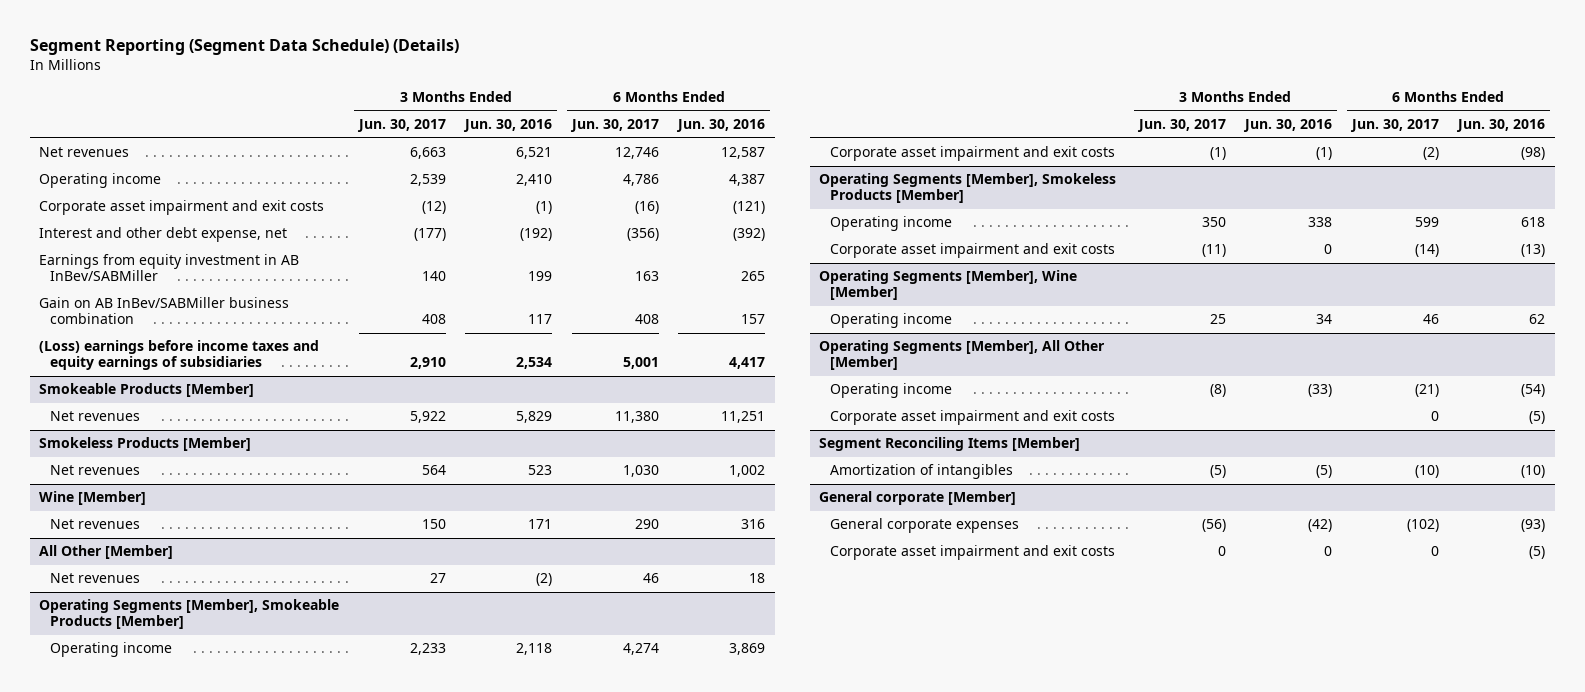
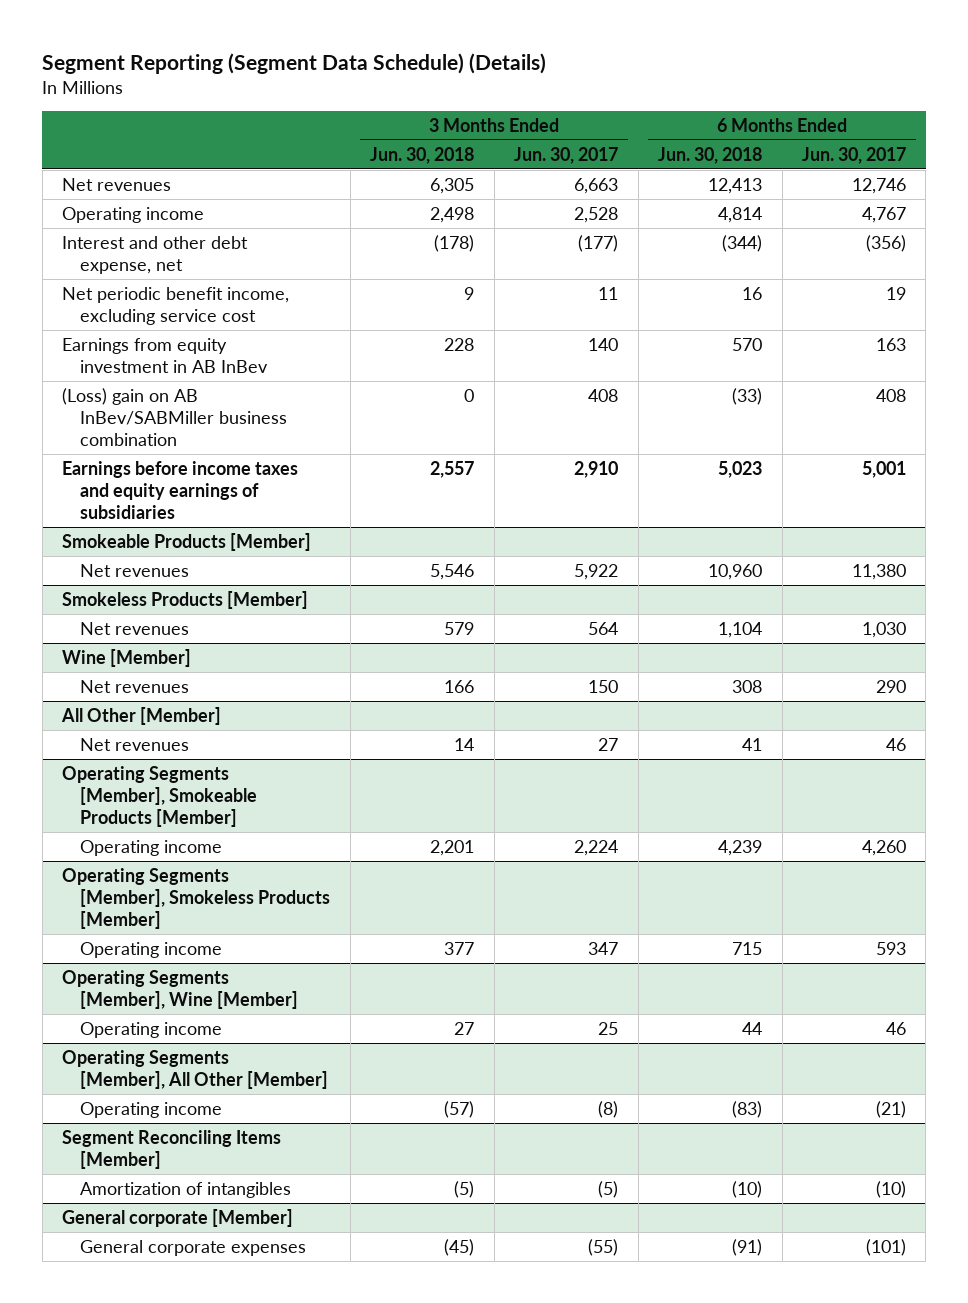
[463,119,553,133] Jun. 30, 2016 -> none
[676,119,766,133] Jun. 30, 2016 -> none
none -> [370,146,475,164] Jun. 30, 2018
none -> [658,146,763,164] Jun. 30, 2018
[39,200,325,216] Corporate asset impairment and exit costs -> none
[409,174,446,187] 2,539 -> [574,206,619,223] 2,528
[622,174,659,187] 4,786 -> [861,206,906,223] 4,767
none -> [62,286,290,325] Net periodic benefit income, excluding service cost
[39,254,300,282] Earnings from equity investment in AB InBev/SABMiller -> [62,337,269,373] Earnings from equity investment in AB InBev
[39,297,290,325] Gain on AB InBev/SABMiller business combination -> [62,387,288,447] (Loss) gain on AB InBev/SABMiller business combination
[39,340,320,371] (Loss) earnings before income taxes and equity earnings of subsidiaries -> [62,460,299,520] Earnings before income taxes and equity earnings of subsidiaries
[829,146,1115,162] Corporate asset impairment and exit costs -> none
[409,643,446,656] 2,233 -> [574,839,619,856] 2,224
[622,643,659,656] 4,274 -> [861,839,906,856] 4,260
[829,243,1115,259] Corporate asset impairment and exit costs -> none
[1201,217,1226,228] 350 -> [588,941,619,955] 347
[1414,217,1439,228] 599 -> [875,941,906,955] 593
[829,410,1115,426] Corporate asset impairment and exit costs -> none
[829,545,1115,561] Corporate asset impairment and exit costs -> none
[1201,519,1226,533] (56) -> [588,1238,619,1256] (55)
[1406,519,1439,533] (102) -> [865,1238,906,1256] (101)

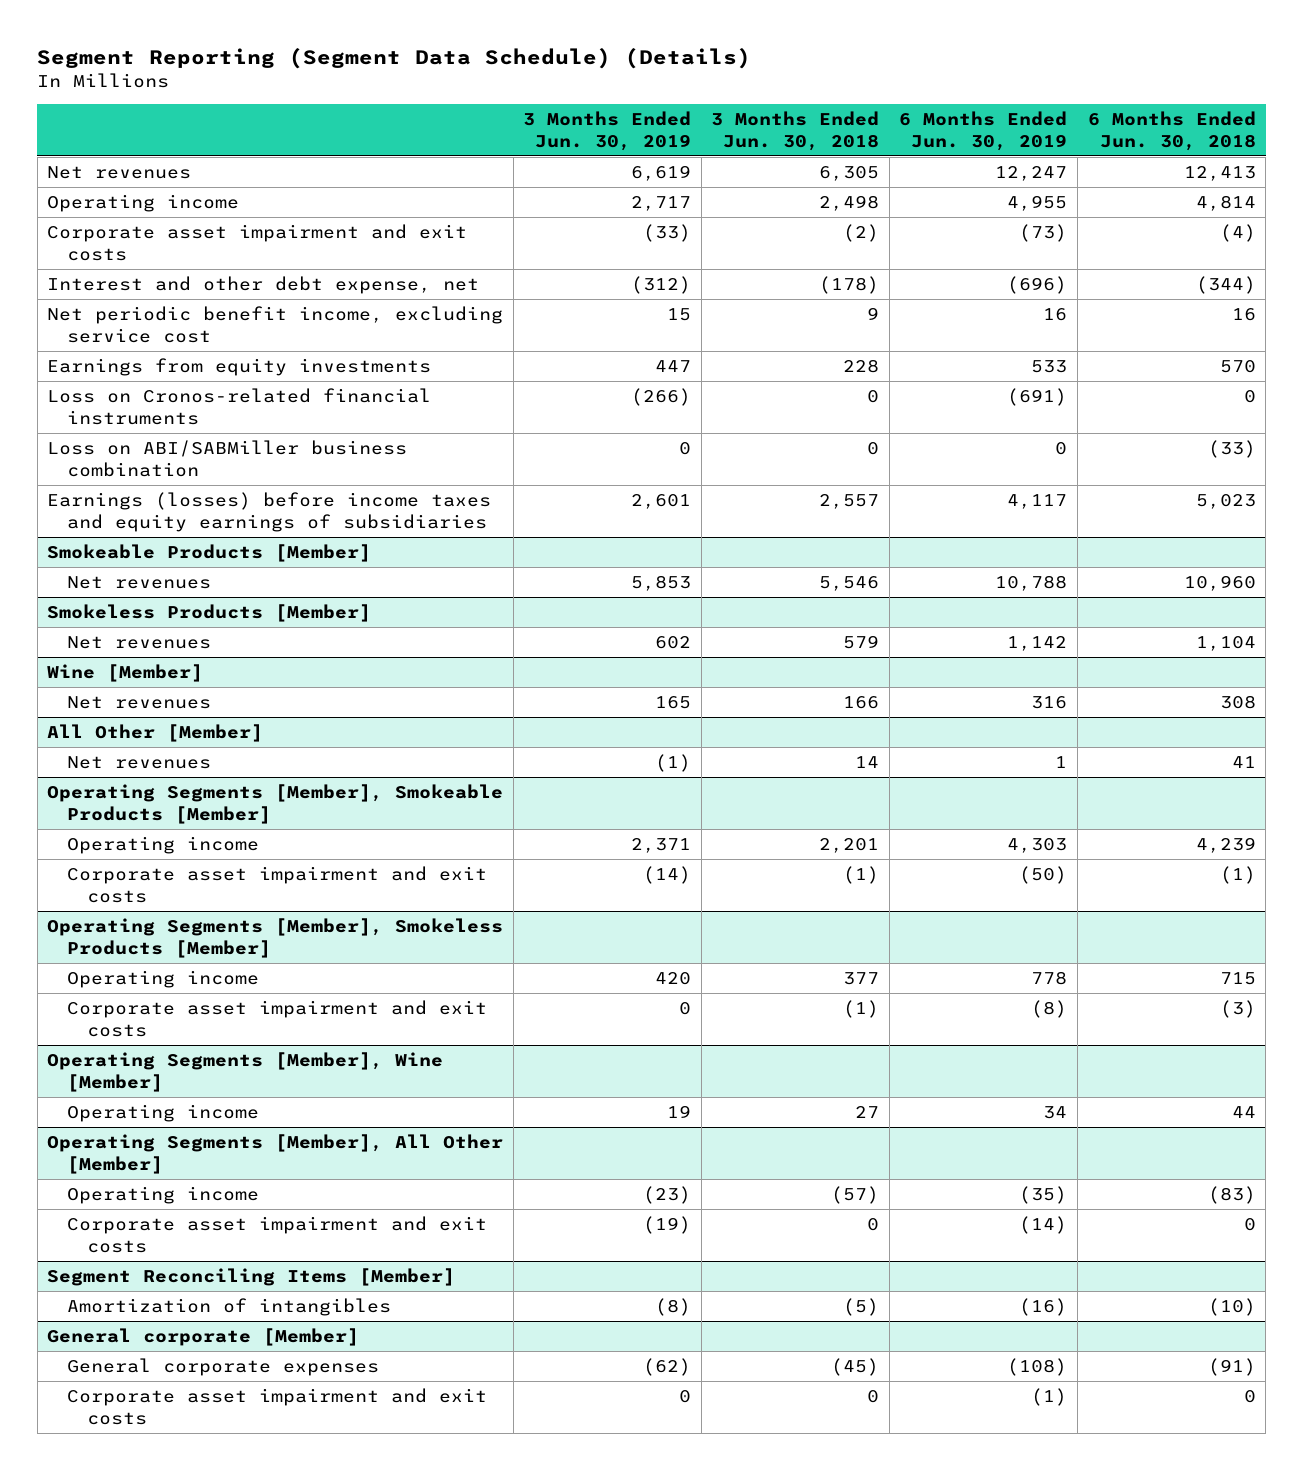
[514,146,619,164] Jun. 30, 2017 -> none
[801,146,906,164] Jun. 30, 2017 -> none
none -> [523,110,692,151] 3 Months Ended Jun. 30, 2019
none -> [899,110,1068,151] 6 Months Ended Jun. 30, 2019
none -> [47,224,468,261] Corporate asset impairment and exit costs
[62,337,269,373] Earnings from equity investment in AB InBev -> [47,358,432,377] Earnings from equity investments
none -> [47,388,432,425] Loss on Cronos-related financial instruments
[62,387,288,447] (Loss) gain on AB InBev/SABMiller business combination -> [47,440,408,477] Loss on ABI/SABMiller business combination
[62,460,299,520] Earnings before income taxes and equity earnings of subsidiaries -> [47,492,492,532] Earnings (losses) before income taxes and equity earnings of subsidiaries
none -> [66,866,487,903] Corporate asset impairment and exit costs
none -> [66,1000,487,1037] Corporate asset impairment and exit costs
none -> [66,1216,487,1253] Corporate asset impairment and exit costs
none -> [66,1388,487,1425] Corporate asset impairment and exit costs

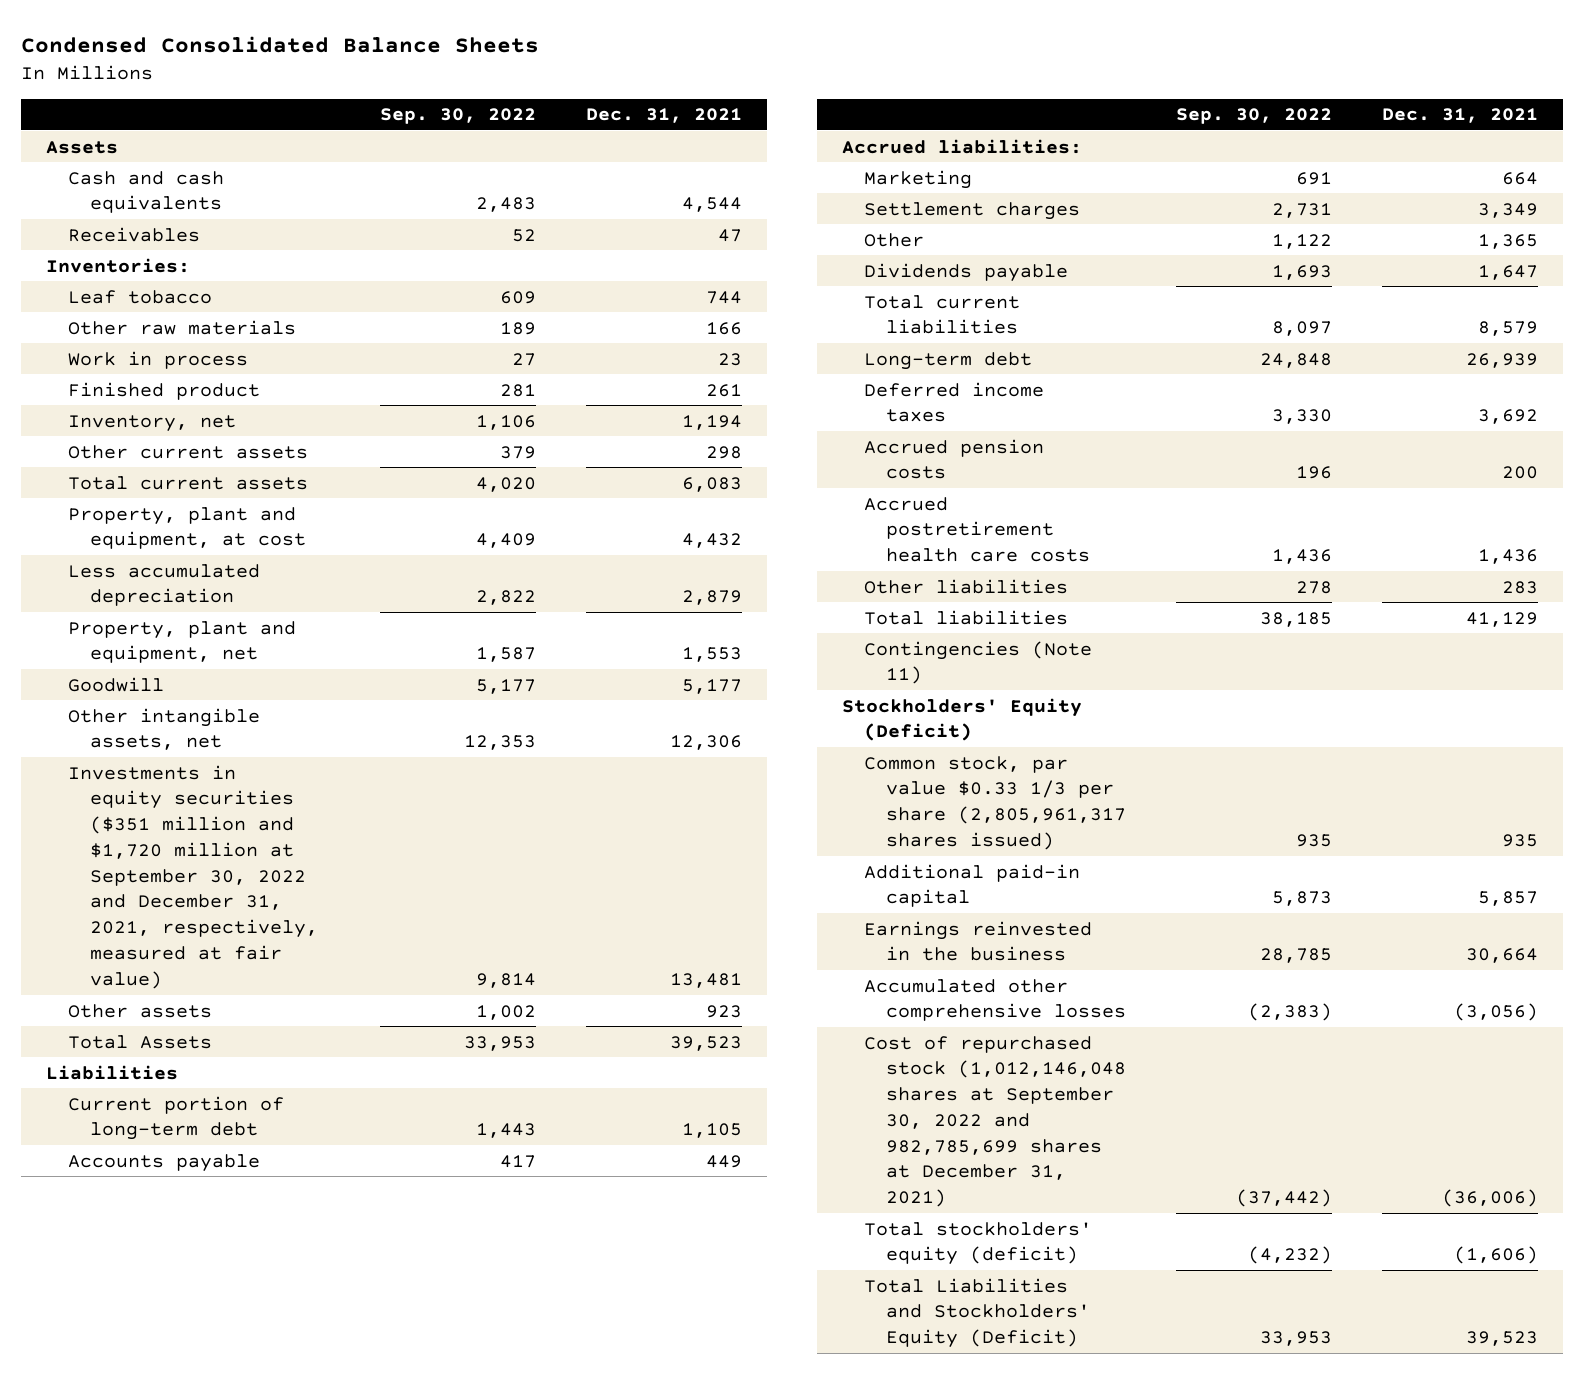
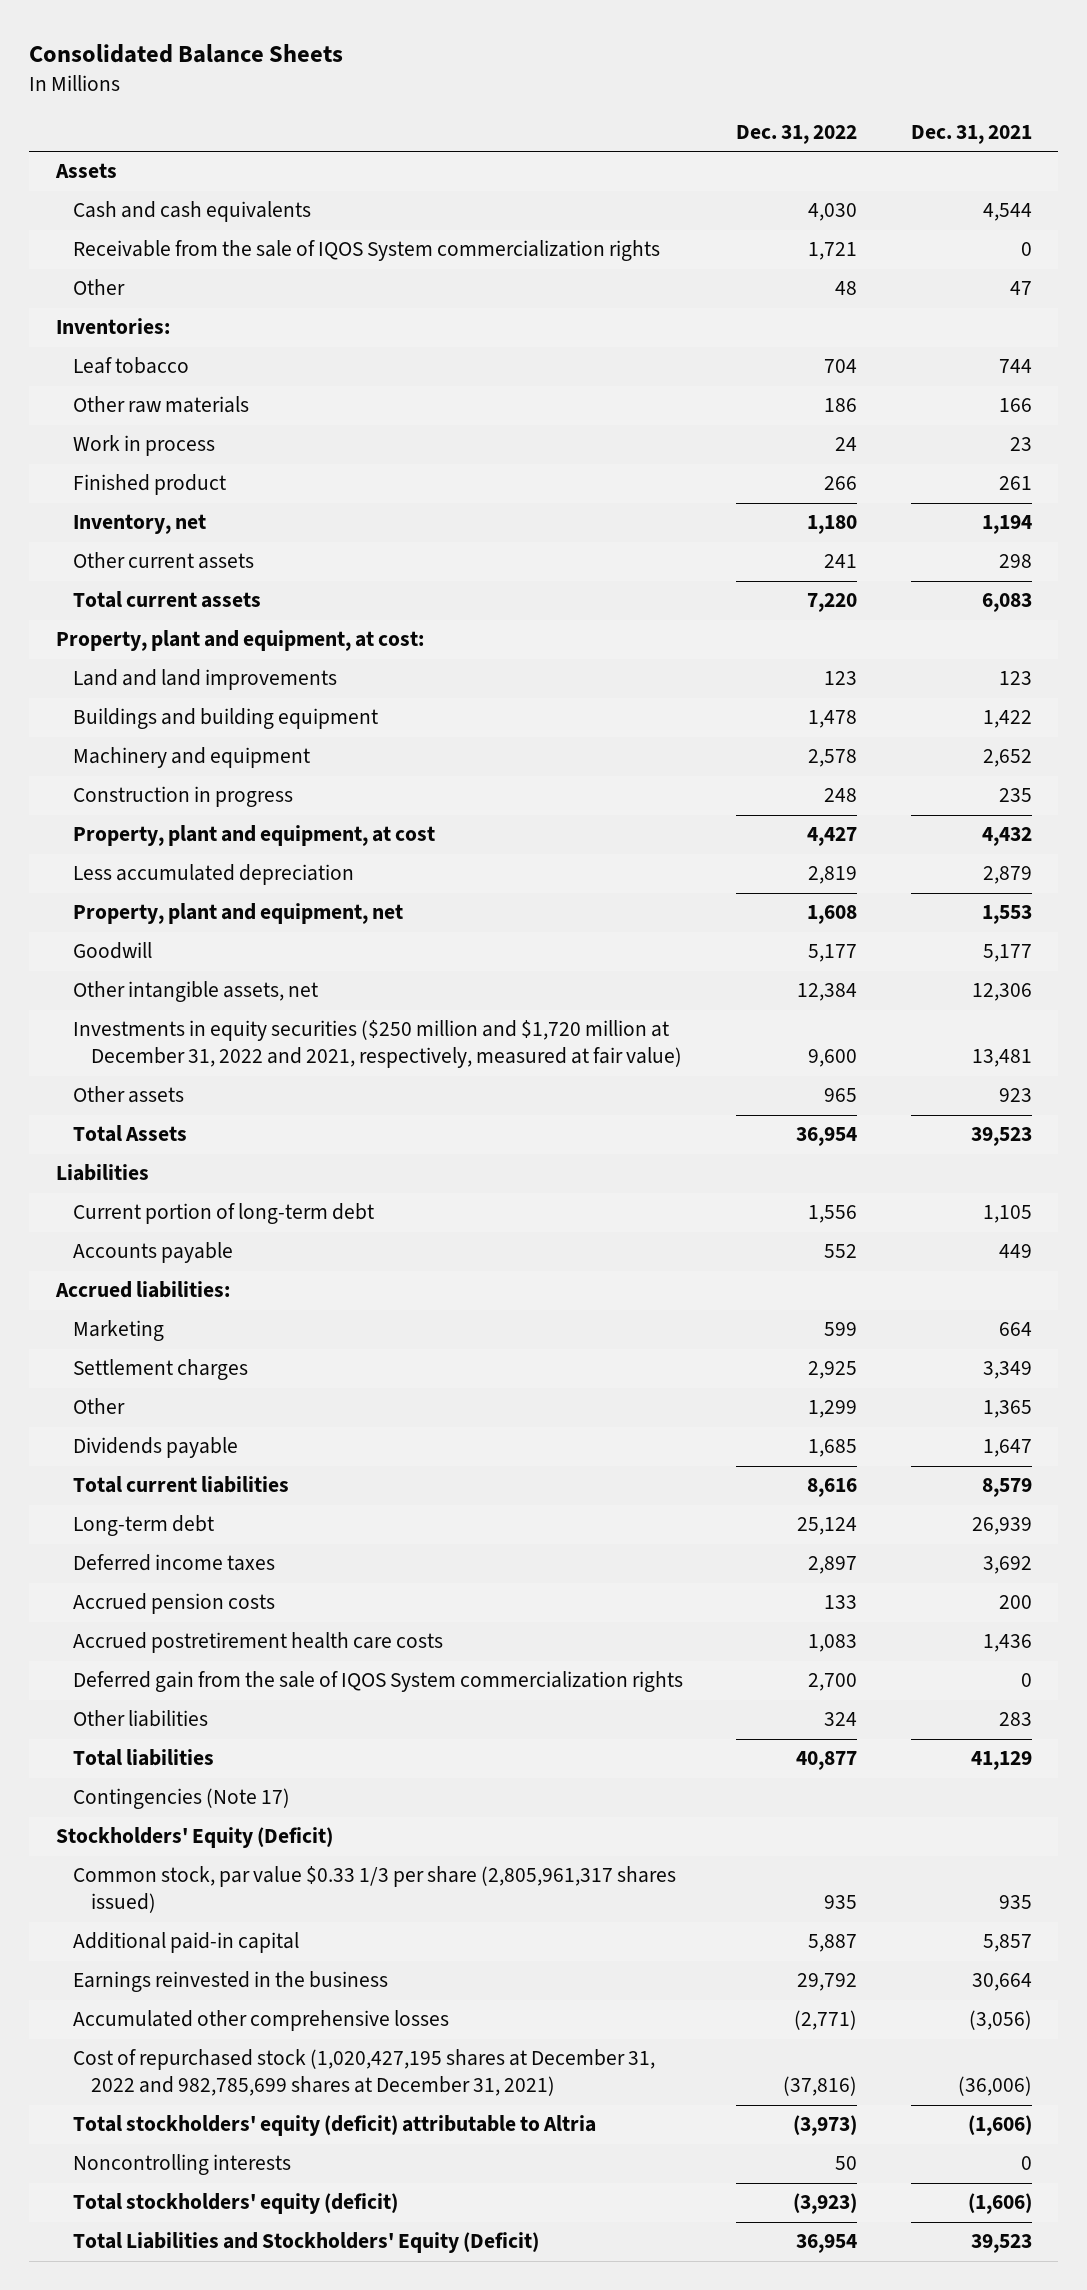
[20,35,539,53] Condensed Consolidated Balance Sheets -> [29,44,344,64] Consolidated Balance Sheets
[380,108,537,125] Sep. 30, 2022 -> none
none -> [736,124,858,144] Dec. 31, 2022
[68,226,201,242] Receivables -> none
none -> [73,240,661,262] Receivable from the sale of IQOS System commercialization rights
none -> [73,279,126,296] Other
none -> [55,630,424,652] Property, plant and equipment, at cost:
none -> [73,669,338,691] Land and land improvements
none -> [73,708,379,730] Buildings and building equipment
none -> [73,747,311,769] Machinery and equipment
none -> [73,786,294,808] Construction in progress
[68,764,319,989] Investments in equity securities ($351 million and $1,720 million at September 30, 2022 and December 31, 2021, respectively, measured at fair value) -> [73,1020,682,1069] Investments in equity securities ($250 million and $1,720 million at December 31, 2022 and 2021, respectively, measured at fair value)
none -> [73,1671,684,1693] Deferred gain from the sale of IQOS System commercialization rights
[863,640,1092,685] Contingencies (Note 11) -> [73,1788,291,1810] Contingencies (Note 17)
[863,1035,1127,1208] Cost of repurchased stock (1,012,146,048 shares at September 30, 2022 and 982,785,699 shares at December 31, 2021) -> [73,2049,656,2097] Cost of repurchased stock (1,020,427,195 shares at December 31, 2022 and 982,785,699 shares at December 31, 2021)
none -> [73,2115,597,2137] Total stockholders' equity (deficit) attributable to Altria
none -> [73,2154,292,2176] Noncontrolling interests

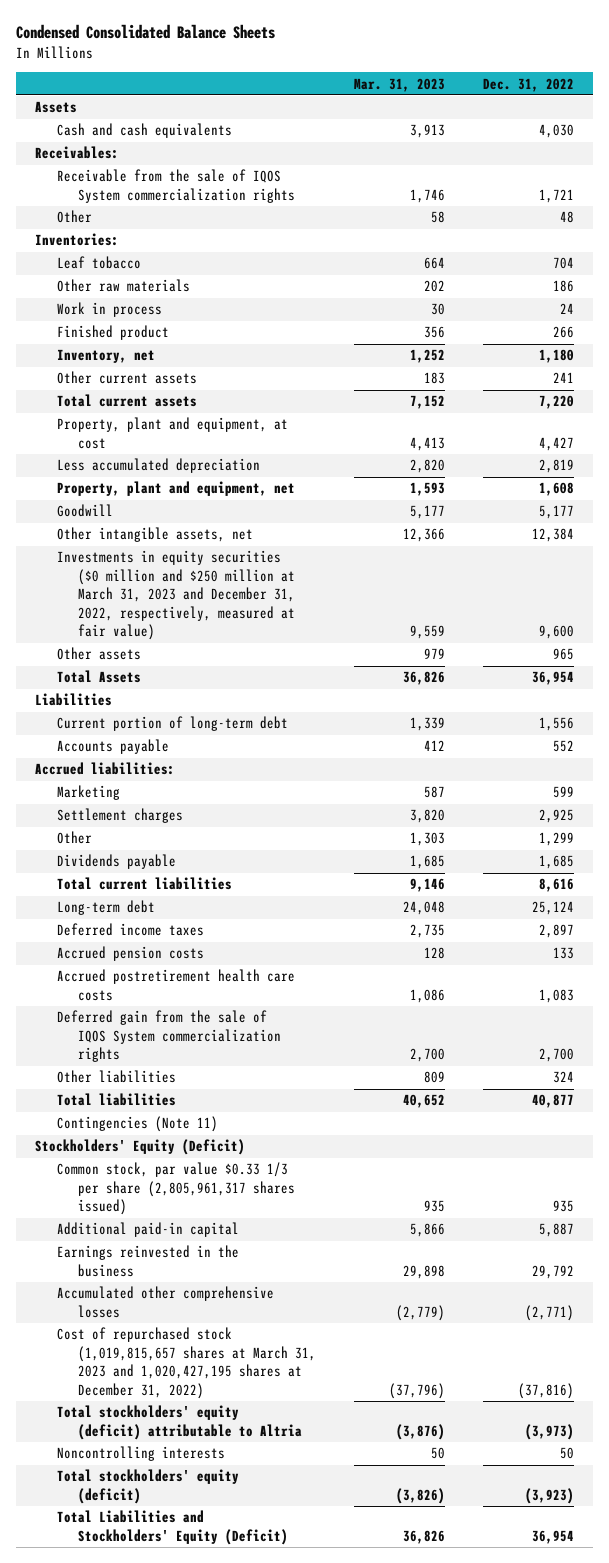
[29,44,344,64] Consolidated Balance Sheets -> [16,24,276,40] Condensed Consolidated Balance Sheets
[910,124,1032,144] Dec. 31, 2021 -> none
none -> [353,77,445,92] Mar. 31, 2023
none -> [35,146,120,160] Receivables:
[55,630,424,652] Property, plant and equipment, at cost: -> none
[73,669,338,691] Land and land improvements -> none
[73,708,379,730] Buildings and building equipment -> none
[73,747,311,769] Machinery and equipment -> none
[73,786,294,808] Construction in progress -> none
[73,1020,682,1069] Investments in equity securities ($250 million and $1,720 million at December 31, 2022 and 2021, respectively, measured at fair value) -> [56,550,296,641] Investments in equity securities ($0 million and $250 million at March 31, 2023 and December 31, 2022, respectively, measured at fair value)
[73,1788,291,1810] Contingencies (Note 17) -> [56,1116,218,1133] Contingencies (Note 11)
[73,2049,656,2097] Cost of repurchased stock (1,020,427,195 shares at December 31, 2022 and 982,785,699 shares at December 31, 2021) -> [56,1327,317,1399] Cost of repurchased stock (1,019,815,657 shares at March 31, 2023 and 1,020,427,195 shares at December 31, 2022)

